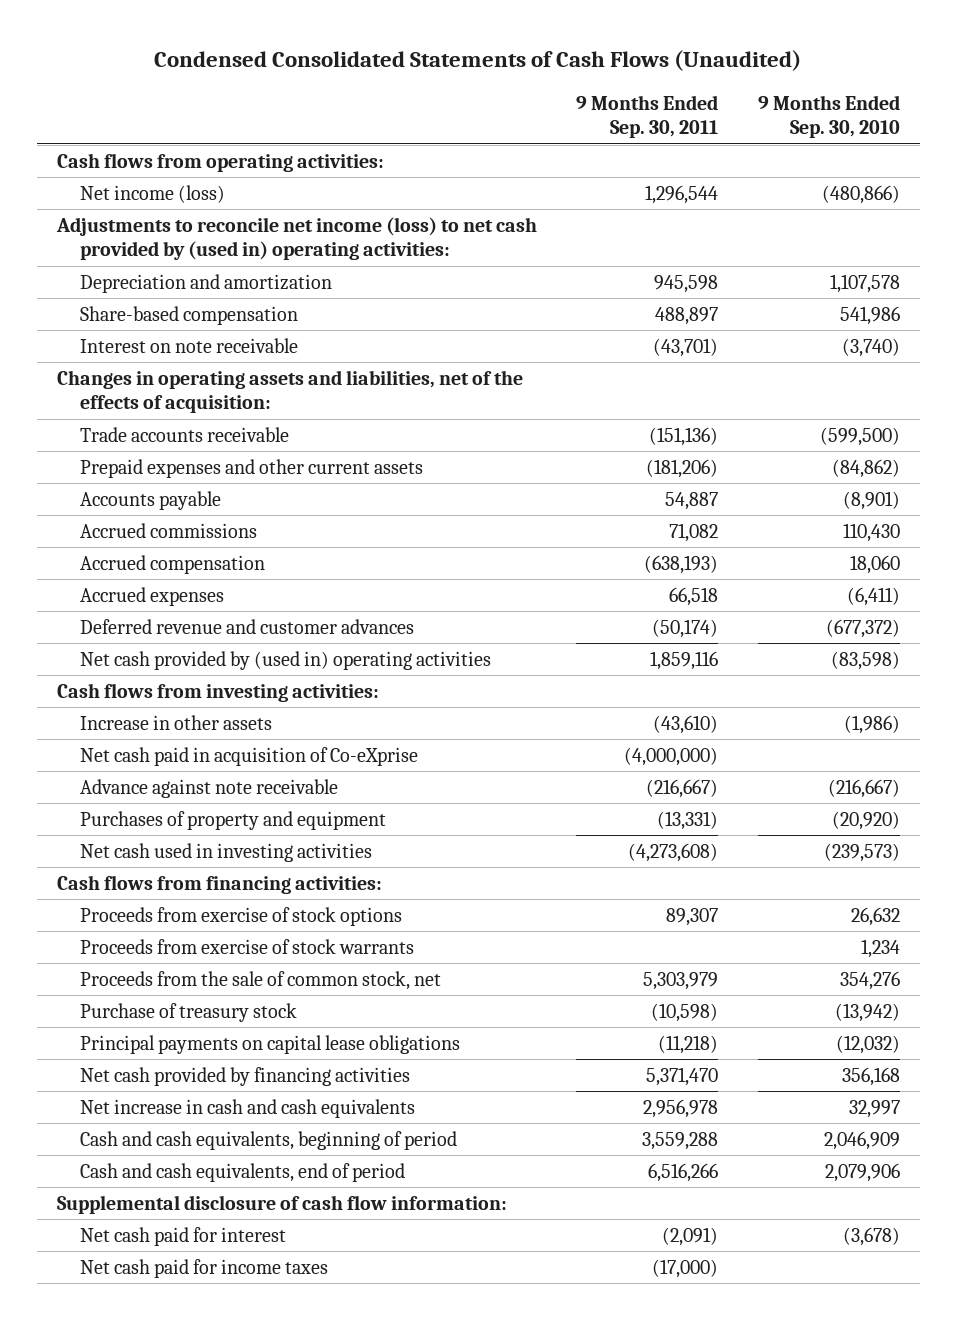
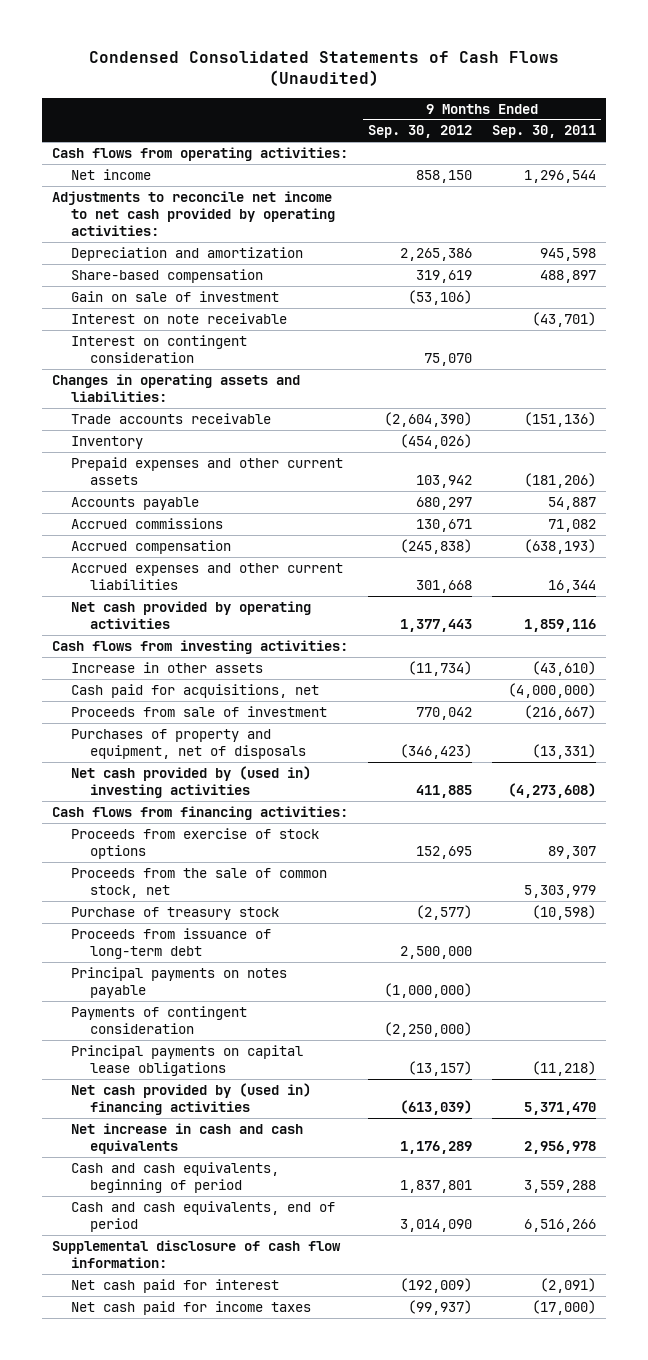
[758,94,901,139] 9 Months Ended Sep. 30, 2010 -> none
none -> [368,125,473,139] Sep. 30, 2012
[79,184,225,203] Net income (loss) -> [71,168,152,180] Net income
[55,216,537,261] Adjustments to reconcile net income (loss) to net cash provided by (used in) operating activities: -> [52,190,336,236] Adjustments to reconcile net income to net cash provided by operating activities:
none -> [71,290,280,302] Gain on sale of investment
none -> [71,334,248,363] Interest on contingent consideration
[56,369,523,414] Changes in operating assets and liabilities, net of the effects of acquisition: -> [52,373,301,402] Changes in operating assets and liabilities:
none -> [71,435,144,449] Inventory
[79,618,414,634] Deferred revenue and customer advances -> none
[79,586,224,606] Accrued expenses -> [71,562,344,590] Accrued expenses and other current liabilities
[669,586,719,606] 66,518 -> [547,579,596,593] 16,344
[79,650,491,670] Net cash provided by (used in) operating activities -> [71,600,312,629] Net cash provided by operating activities
[79,746,418,766] Net cash paid in acquisition of Co-eXprise -> [71,683,320,698] Cash paid for acquisitions, net
[79,778,338,798] Advance against note receivable -> [71,705,328,717] Proceeds from sale of investment
[79,810,386,830] Purchases of property and equipment -> [71,728,307,759] Purchases of property and equipment, net of disposals
[79,842,372,862] Net cash used in investing activities -> [71,765,312,798] Net cash provided by (used in) investing activities
[79,938,414,954] Proceeds from exercise of stock warrants -> none
none -> [71,927,272,959] Proceeds from issuance of long-term debt
none -> [71,966,288,998] Principal payments on notes payable
none -> [71,1005,248,1034] Payments of contingent consideration
[79,1066,410,1086] Net cash provided by financing activities -> [71,1082,312,1115] Net cash provided by (used in) financing activities

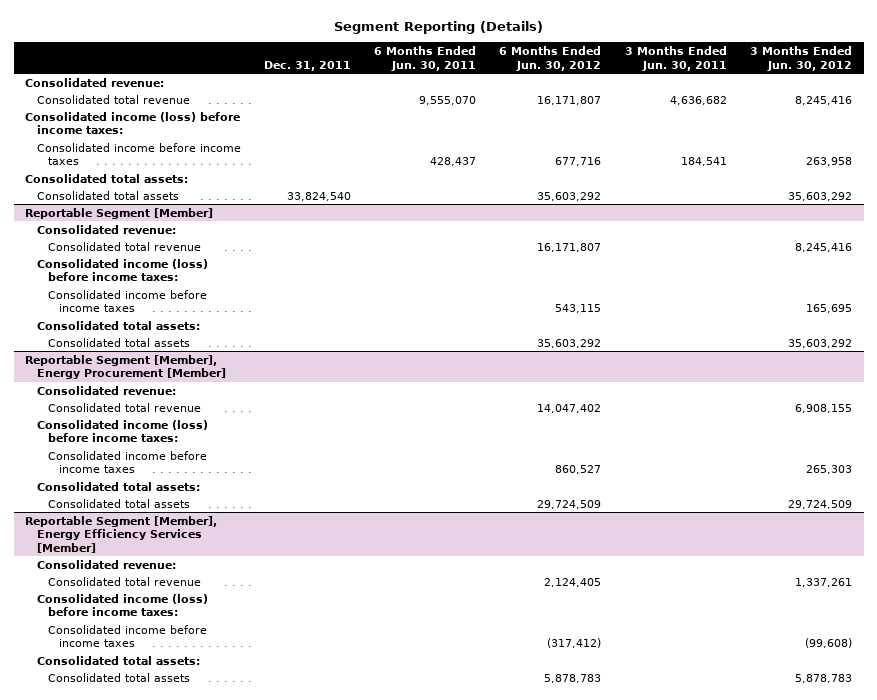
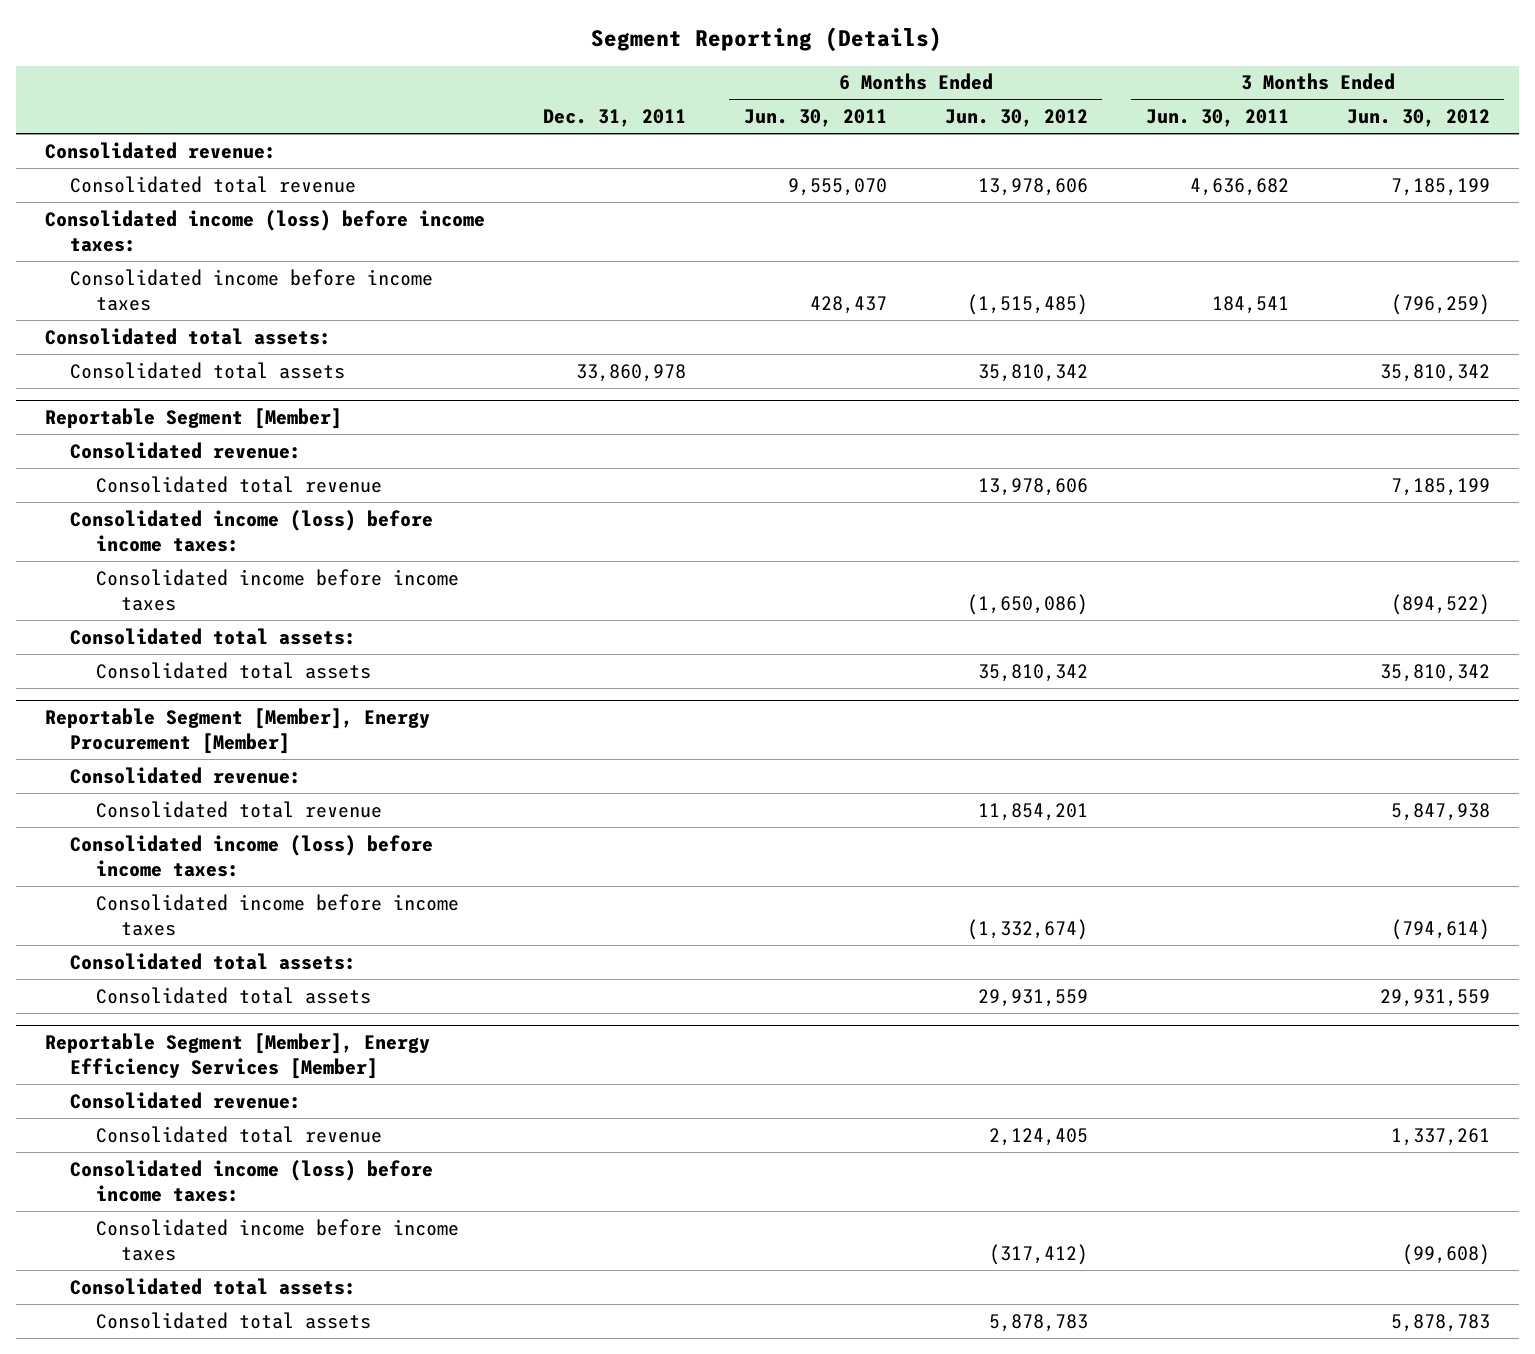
[537,95,602,105] 16,171,807 -> [977,177,1088,196] 13,978,606
[795,95,853,105] 8,245,416 -> [1390,177,1490,196] 7,185,199
[555,157,602,167] 677,716 -> [966,293,1088,315] (1,515,485)
[806,157,853,167] 263,958 -> [1390,293,1490,315] (796,259)
[286,191,351,201] 33,824,540 -> [575,363,686,382] 33,860,978
[537,191,602,201] 35,603,292 -> [977,363,1088,382] 35,810,342
[788,191,853,201] 35,603,292 -> [1379,363,1490,382] 35,810,342
[537,242,602,252] 16,171,807 -> [977,477,1088,496] 13,978,606
[795,242,853,252] 8,245,416 -> [1390,477,1490,496] 7,185,199
[555,304,602,314] 543,115 -> [966,593,1088,615] (1,650,086)
[806,304,853,314] 165,695 -> [1390,593,1490,615] (894,522)
[537,338,602,348] 35,603,292 -> [977,663,1088,682] 35,810,342
[788,338,853,348] 35,603,292 -> [1379,663,1490,682] 35,810,342
[537,403,602,413] 14,047,402 -> [977,802,1088,821] 11,854,201
[795,403,853,413] 6,908,155 -> [1390,802,1490,821] 5,847,938
[555,465,602,475] 860,527 -> [966,918,1088,940] (1,332,674)
[806,465,853,475] 265,303 -> [1390,918,1490,940] (794,614)
[537,499,602,509] 29,724,509 -> [977,988,1088,1007] 29,931,559
[788,499,853,509] 29,724,509 -> [1379,988,1490,1007] 29,931,559

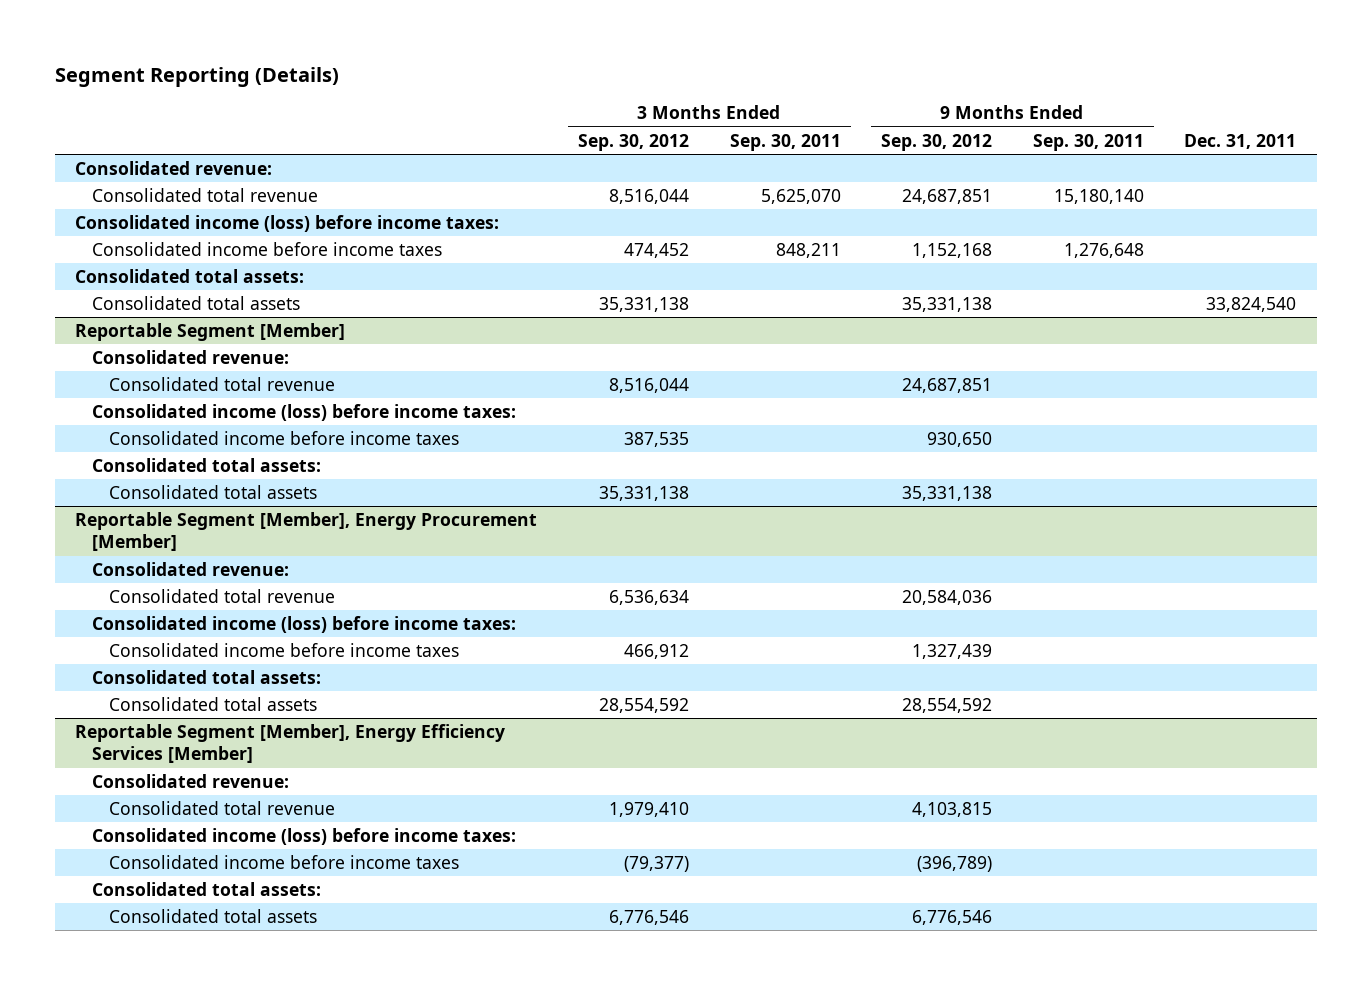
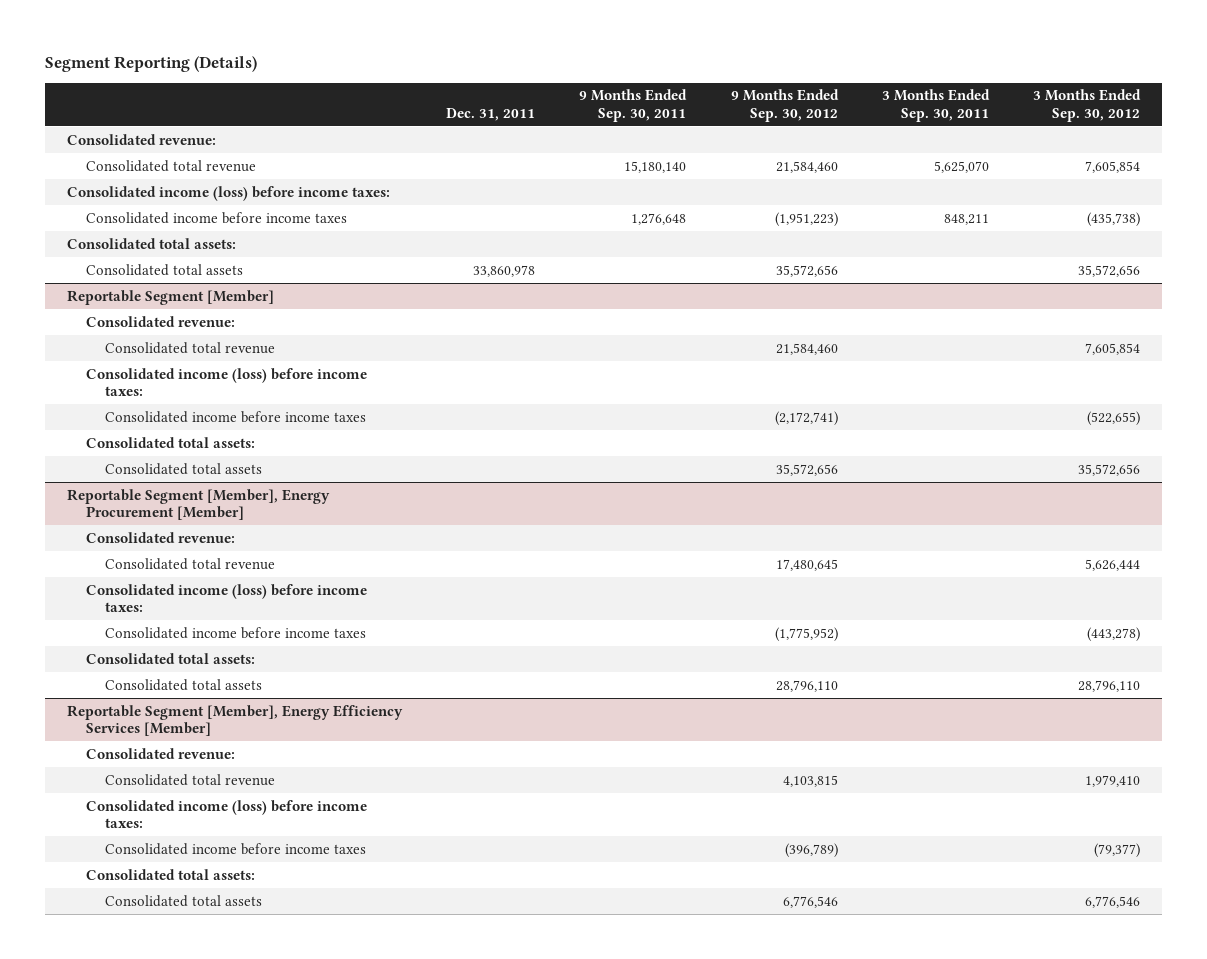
[608,188,689,204] 8,516,044 -> [1084,160,1140,173] 7,605,854
[902,188,993,204] 24,687,851 -> [775,160,838,173] 21,584,460
[623,242,689,258] 474,452 -> [1086,211,1140,227] (435,738)
[912,242,993,258] 1,152,168 -> [774,211,838,227] (1,951,223)
[598,296,689,312] 35,331,138 -> [1077,264,1140,277] 35,572,656
[902,296,993,312] 35,331,138 -> [775,264,838,277] 35,572,656
[1206,296,1297,312] 33,824,540 -> [473,264,536,277] 33,860,978
[608,377,689,393] 8,516,044 -> [1084,342,1140,355] 7,605,854
[902,377,993,393] 24,687,851 -> [775,342,838,355] 21,584,460
[623,431,689,447] 387,535 -> [1086,410,1140,426] (522,655)
[927,431,993,447] 930,650 -> [774,410,838,426] (2,172,741)
[598,485,689,501] 35,331,138 -> [1077,463,1140,476] 35,572,656
[902,485,993,501] 35,331,138 -> [775,463,838,476] 35,572,656
[608,589,689,605] 6,536,634 -> [1084,558,1140,571] 5,626,444
[902,589,993,605] 20,584,036 -> [775,558,838,571] 17,480,645
[623,643,689,659] 466,912 -> [1086,626,1140,642] (443,278)
[912,643,993,659] 1,327,439 -> [774,626,838,642] (1,775,952)
[598,697,689,713] 28,554,592 -> [1077,679,1140,692] 28,796,110
[902,697,993,713] 28,554,592 -> [775,679,838,692] 28,796,110

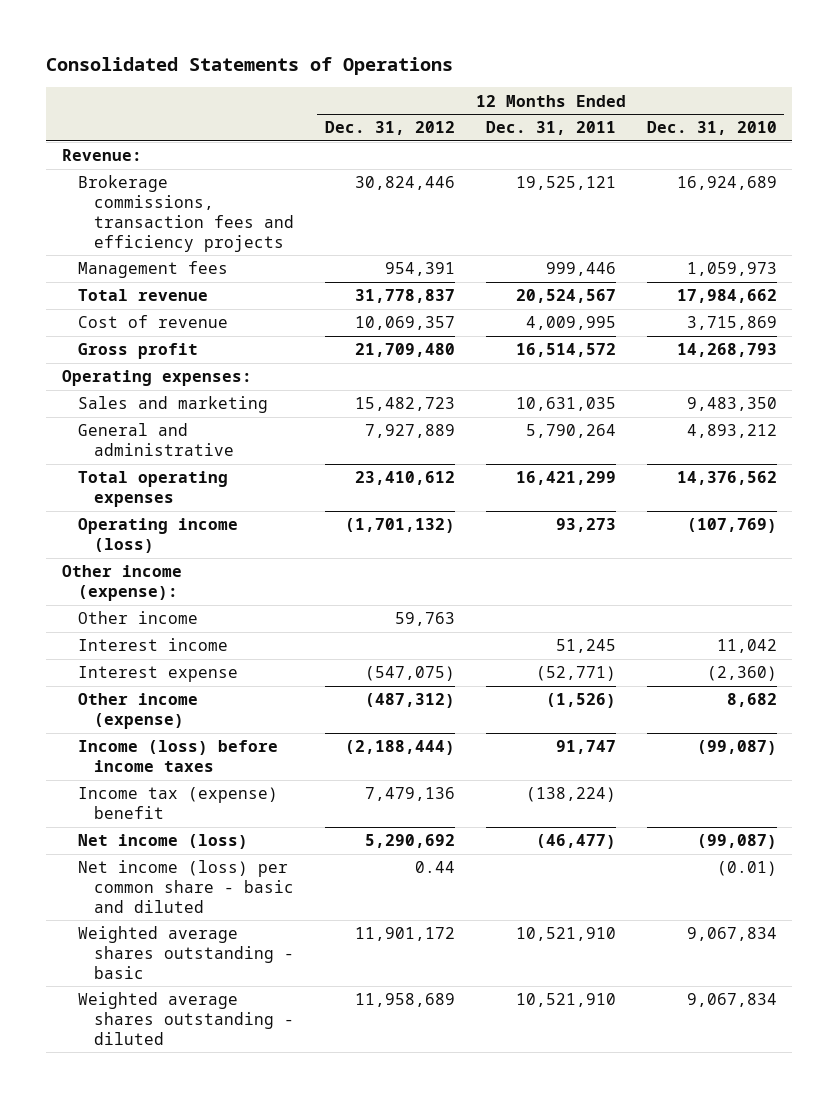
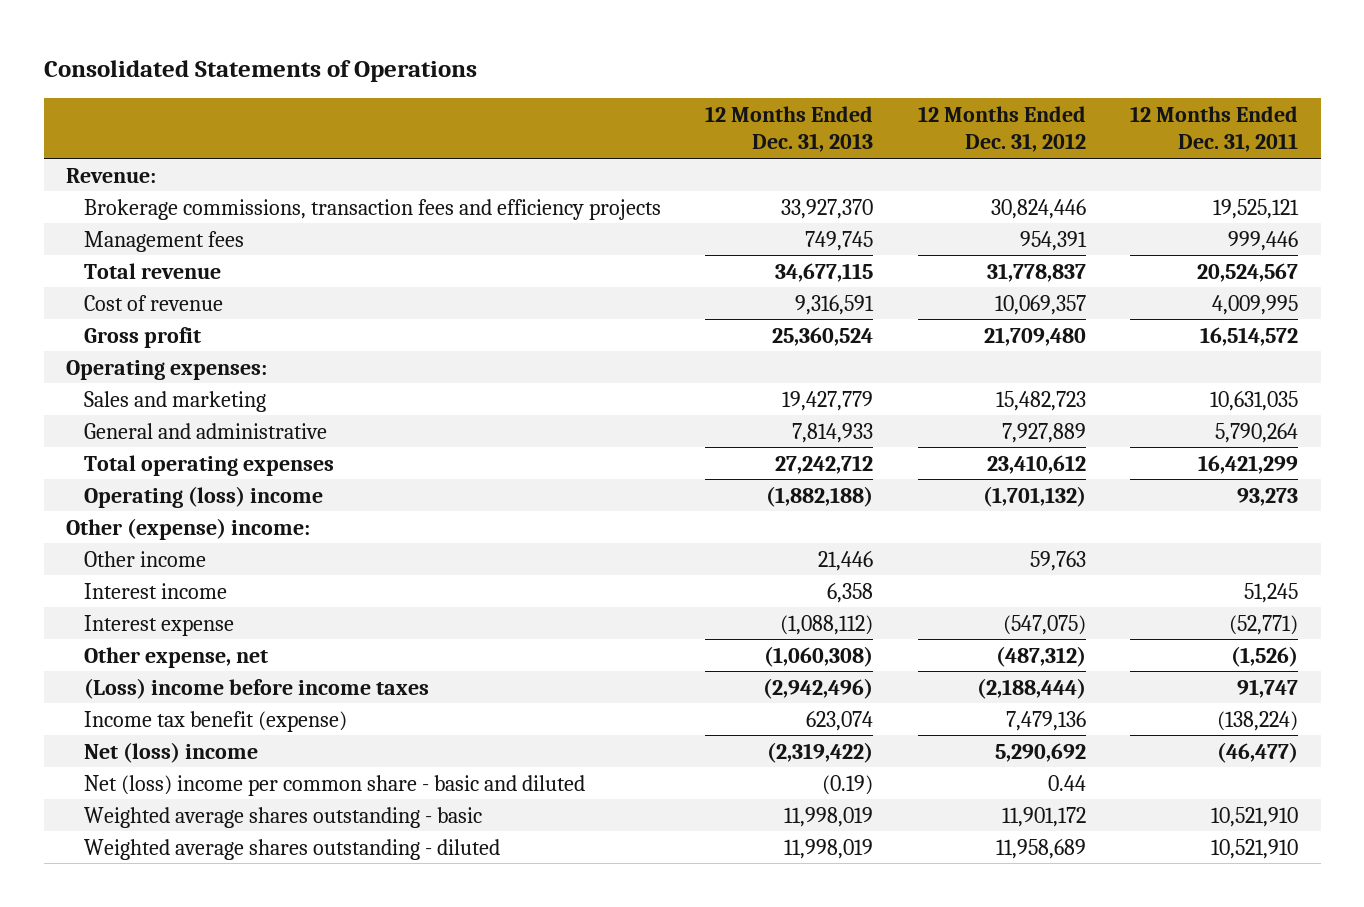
[646,121,777,136] Dec. 31, 2010 -> none
none -> [705,105,874,153] 12 Months Ended Dec. 31, 2013
[77,518,238,553] Operating income (loss) -> [83,485,323,508] Operating (loss) income
[61,565,182,601] Other income (expense): -> [65,517,310,540] Other (expense) income:
[77,693,198,729] Other income (expense) -> [83,646,268,668] Other expense, net
[77,740,278,772] Income (loss) before income taxes -> [83,677,429,699] (Loss) income before income taxes
[77,787,278,819] Income tax (expense) benefit -> [83,710,347,732] Income tax benefit (expense)
[77,834,248,850] Net income (loss) -> [83,741,258,763] Net (loss) income
[77,860,295,913] Net income (loss) per common share - basic and diluted -> [83,774,585,796] Net (loss) income per common share - basic and diluted

